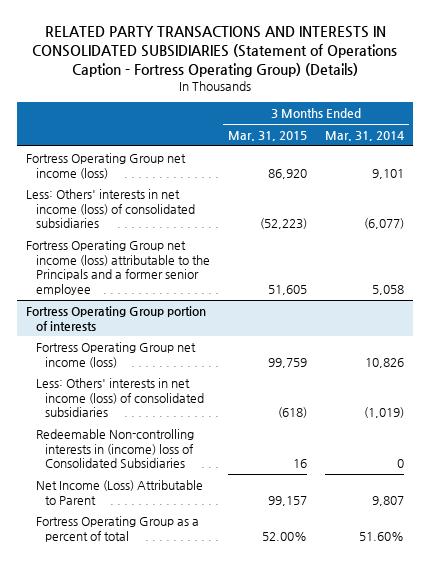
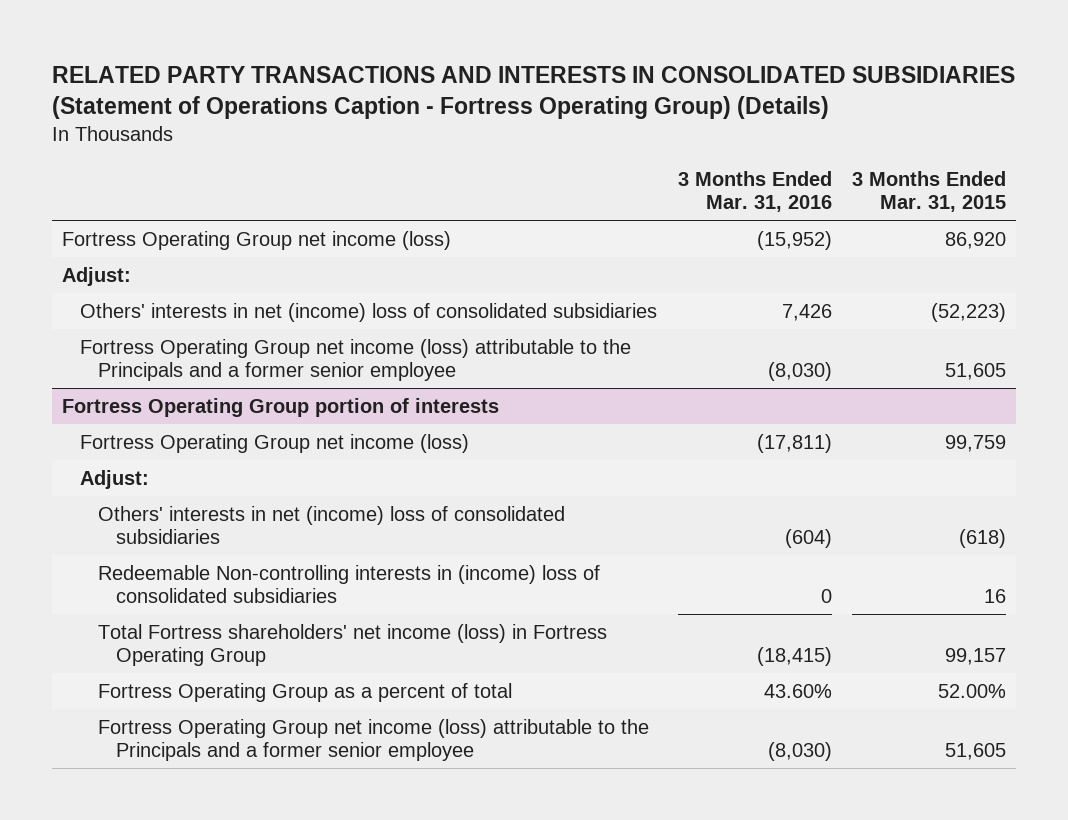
[325,131,405,142] Mar. 31, 2014 -> none
none -> [677,171,832,213] 3 Months Ended Mar. 31, 2016
none -> [62,267,132,287] Adjust:
[26,189,195,229] Less: Others' interests in net income (loss) of consolidated subsidiaries -> [80,303,658,323] Others' interests in net (income) loss of consolidated subsidiaries
none -> [80,470,150,490] Adjust:
[35,378,204,418] Less: Others' interests in net income (loss) of consolidated subsidiaries -> [98,506,566,545] Others' interests in net (income) loss of consolidated subsidiaries
[35,429,194,469] Redeemable Non-controlling interests in (income) loss of Consolidated Subsidiaries -> [98,565,601,604] Redeemable Non-controlling interests in (income) loss of consolidated subsidiaries
[35,480,203,505] Net Income (Loss) Attributable to Parent -> [98,624,608,667] Total Fortress shareholders' net income (loss) in Fortress Operating Group
none -> [98,719,650,762] Fortress Operating Group net income (loss) attributable to the Principals and a former senior employee

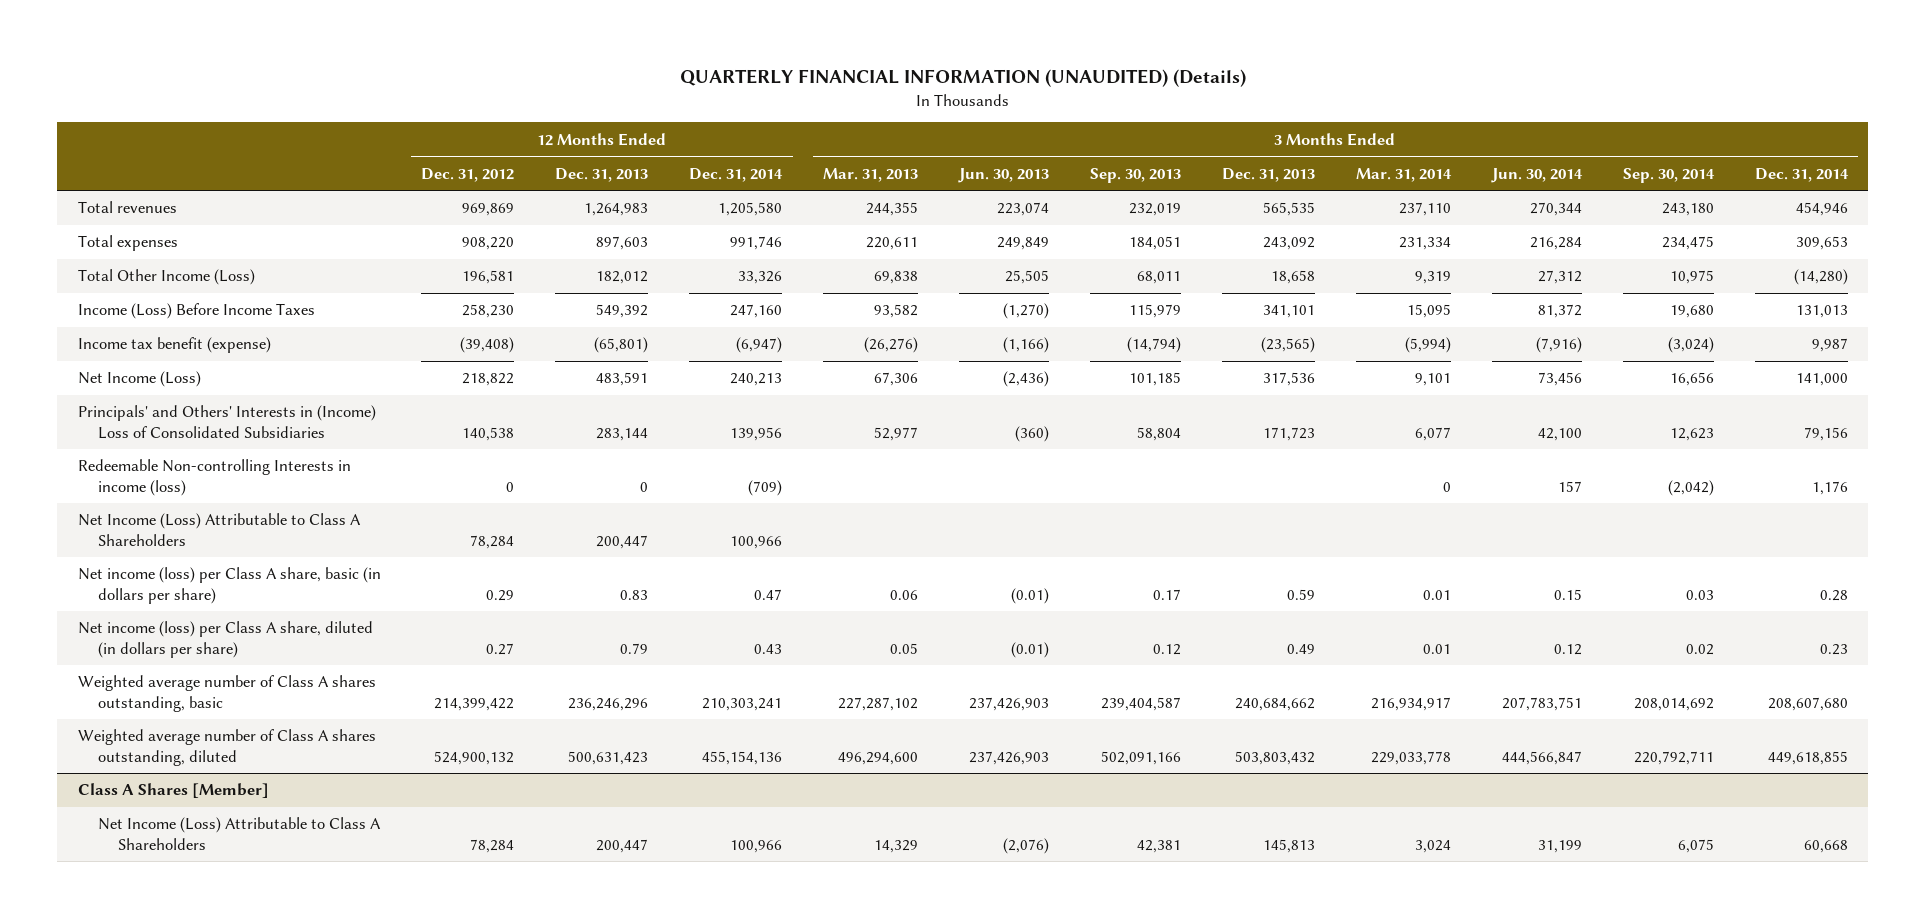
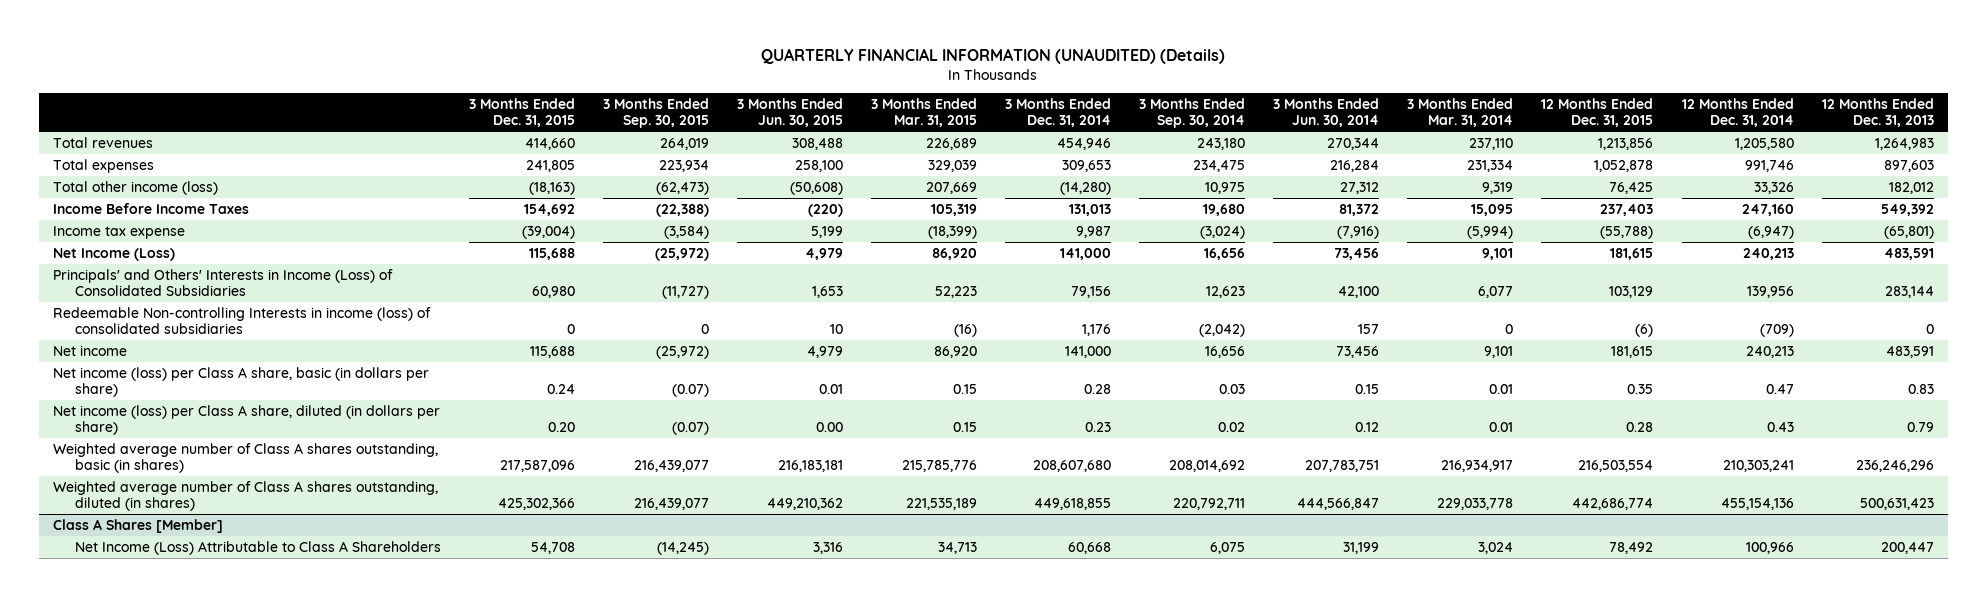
[421,167,515,182] Dec. 31, 2012 -> none
[823,167,919,182] Mar. 31, 2013 -> none
[958,167,1050,183] Jun. 30, 2013 -> none
[1090,167,1182,183] Sep. 30, 2013 -> none
[1221,167,1315,182] Dec. 31, 2013 -> none
none -> [468,98,575,128] 3 Months Ended Dec. 31, 2015
none -> [602,98,709,129] 3 Months Ended Sep. 30, 2015
none -> [736,98,843,128] 3 Months Ended Jun. 30, 2015
none -> [871,98,978,128] 3 Months Ended Mar. 31, 2015
none -> [1541,98,1654,128] 12 Months Ended Dec. 31, 2015
[77,269,255,286] Total Other Income (Loss) -> [53,180,219,195] Total other income (loss)
[77,303,315,320] Income (Loss) Before Income Taxes -> [53,202,250,214] Income Before Income Taxes
[77,337,271,354] Income tax benefit (expense) -> [53,225,186,239] Income tax expense
[77,513,361,546] Net Income (Loss) Attributable to Class A Shareholders -> none
[77,405,376,439] Principals' and Others' Interests in (Income) Loss of Consolidated Subsidiaries -> [53,268,394,297] Principals' and Others' Interests in Income (Loss) of Consolidated Subsidiaries
[77,459,351,496] Redeemable Non-controlling Interests in income (loss) -> [53,306,432,335] Redeemable Non-controlling Interests in income (loss) of consolidated subsidiaries
none -> [53,344,128,356] Net income
[77,675,376,712] Weighted average number of Class A shares outstanding, basic -> [53,442,439,474] Weighted average number of Class A shares outstanding, basic (in shares)
[77,729,376,766] Weighted average number of Class A shares outstanding, diluted -> [53,480,439,512] Weighted average number of Class A shares outstanding, diluted (in shares)

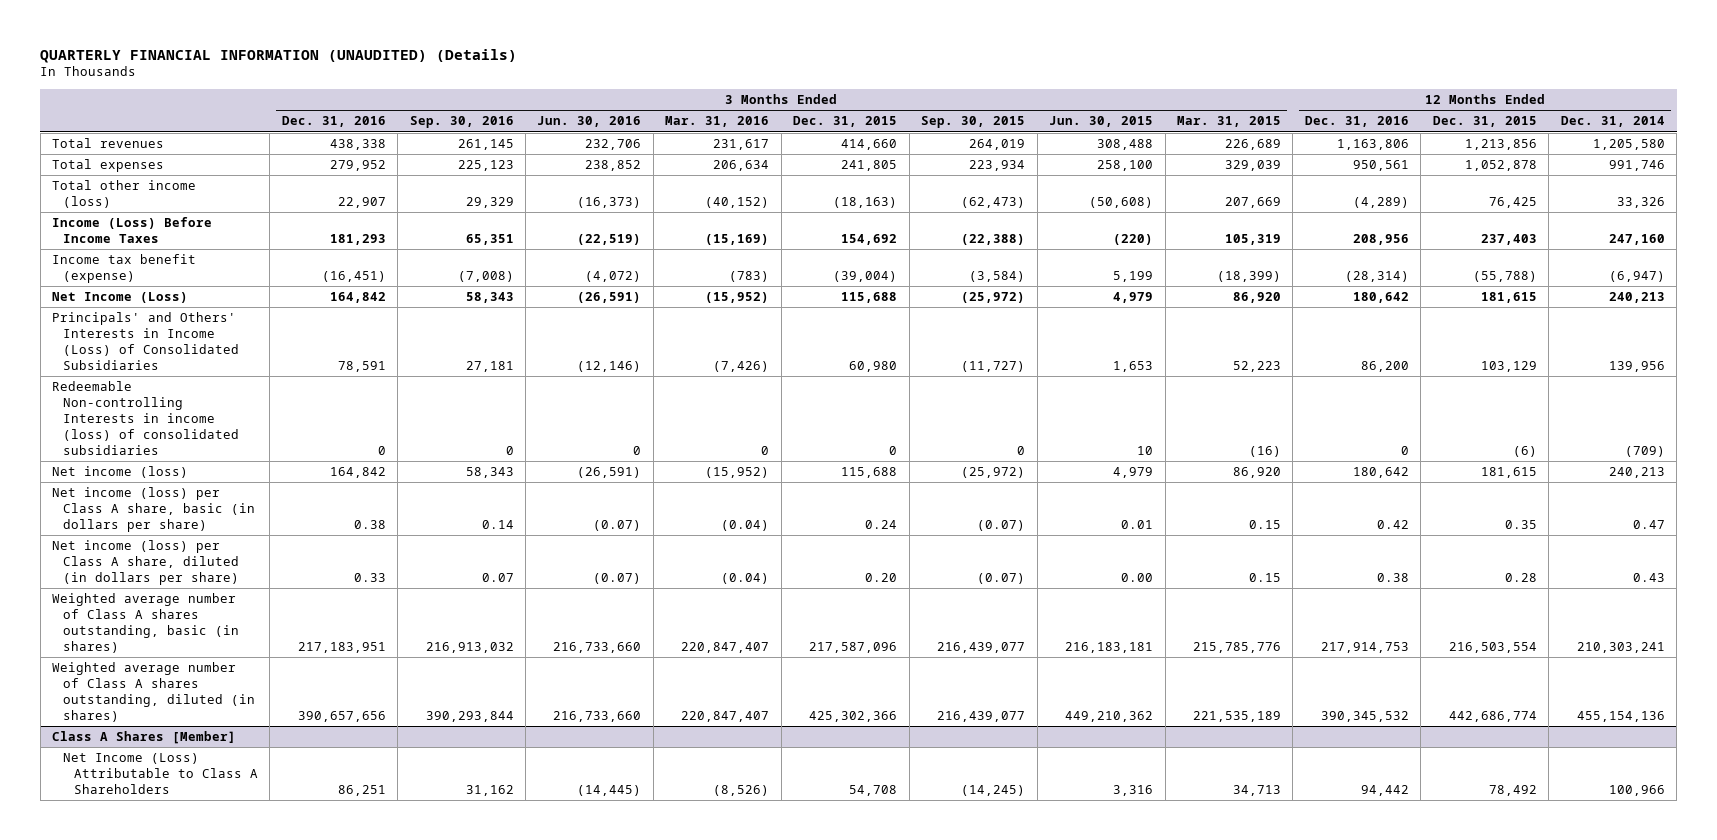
[1005,98,1112,128] 3 Months Ended Dec. 31, 2014 -> none
[1139,98,1246,129] 3 Months Ended Sep. 30, 2014 -> none
[1273,98,1380,128] 3 Months Ended Jun. 30, 2014 -> none
[1407,98,1514,128] 3 Months Ended Mar. 31, 2014 -> none
[1821,98,1934,128] 12 Months Ended Dec. 31, 2013 -> none
none -> [281,116,386,128] Dec. 31, 2016
none -> [409,116,514,129] Sep. 30, 2016
none -> [537,116,642,128] Jun. 30, 2016
none -> [665,116,770,128] Mar. 31, 2016
none -> [1304,116,1409,128] Dec. 31, 2016
[53,202,250,214] Income Before Income Taxes -> [52,217,213,244] Income (Loss) Before Income Taxes
[53,225,186,239] Income tax expense -> [52,254,197,284] Income tax benefit (expense)
[53,344,128,356] Net income -> [52,466,189,479] Net income (loss)

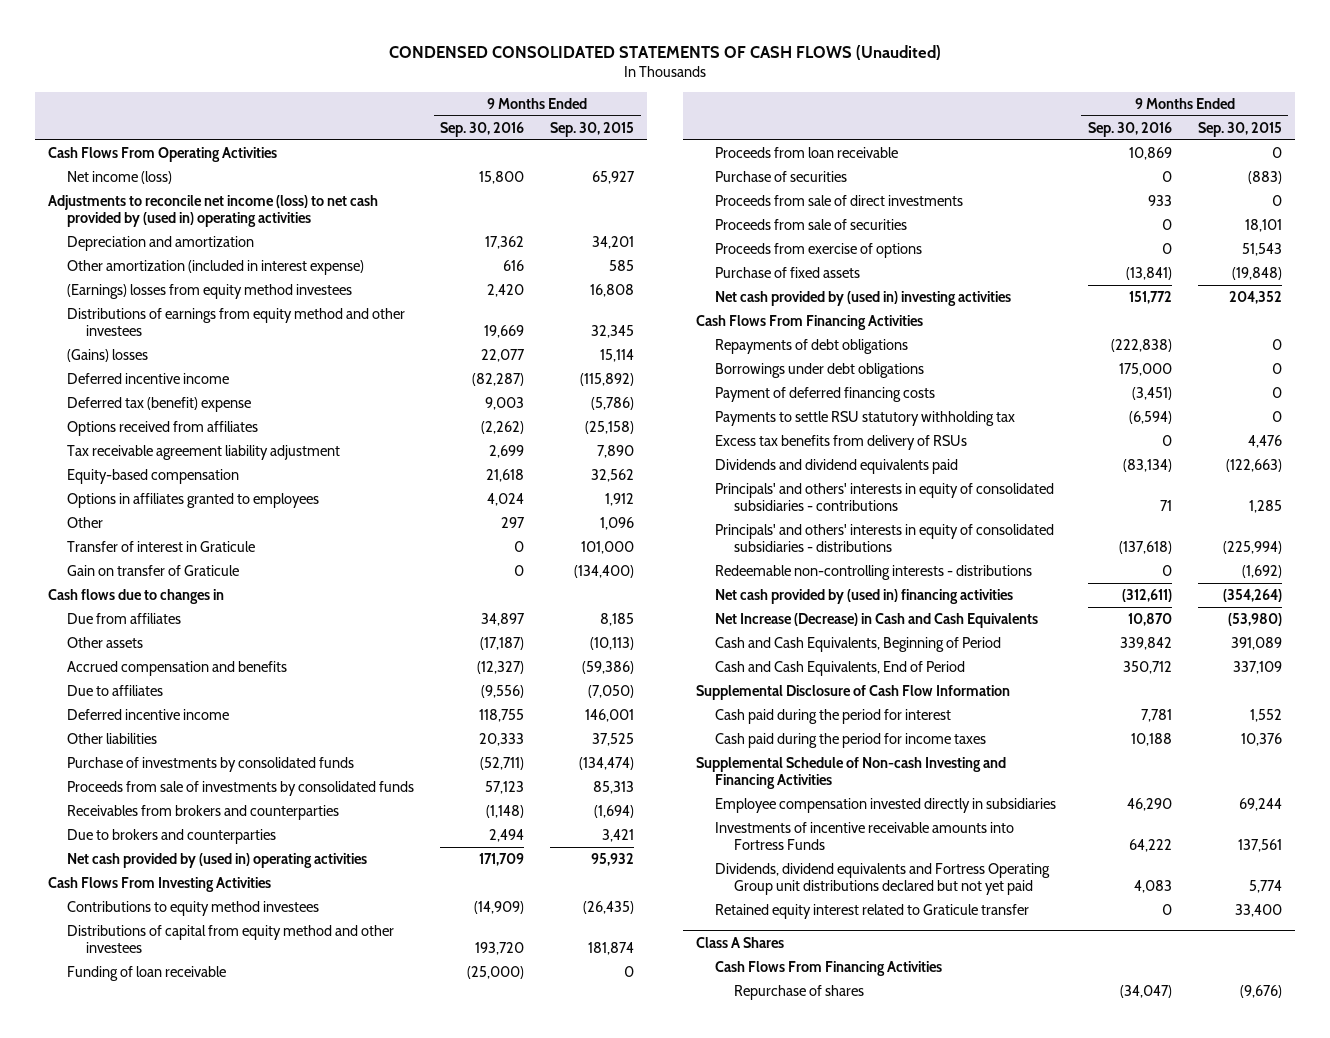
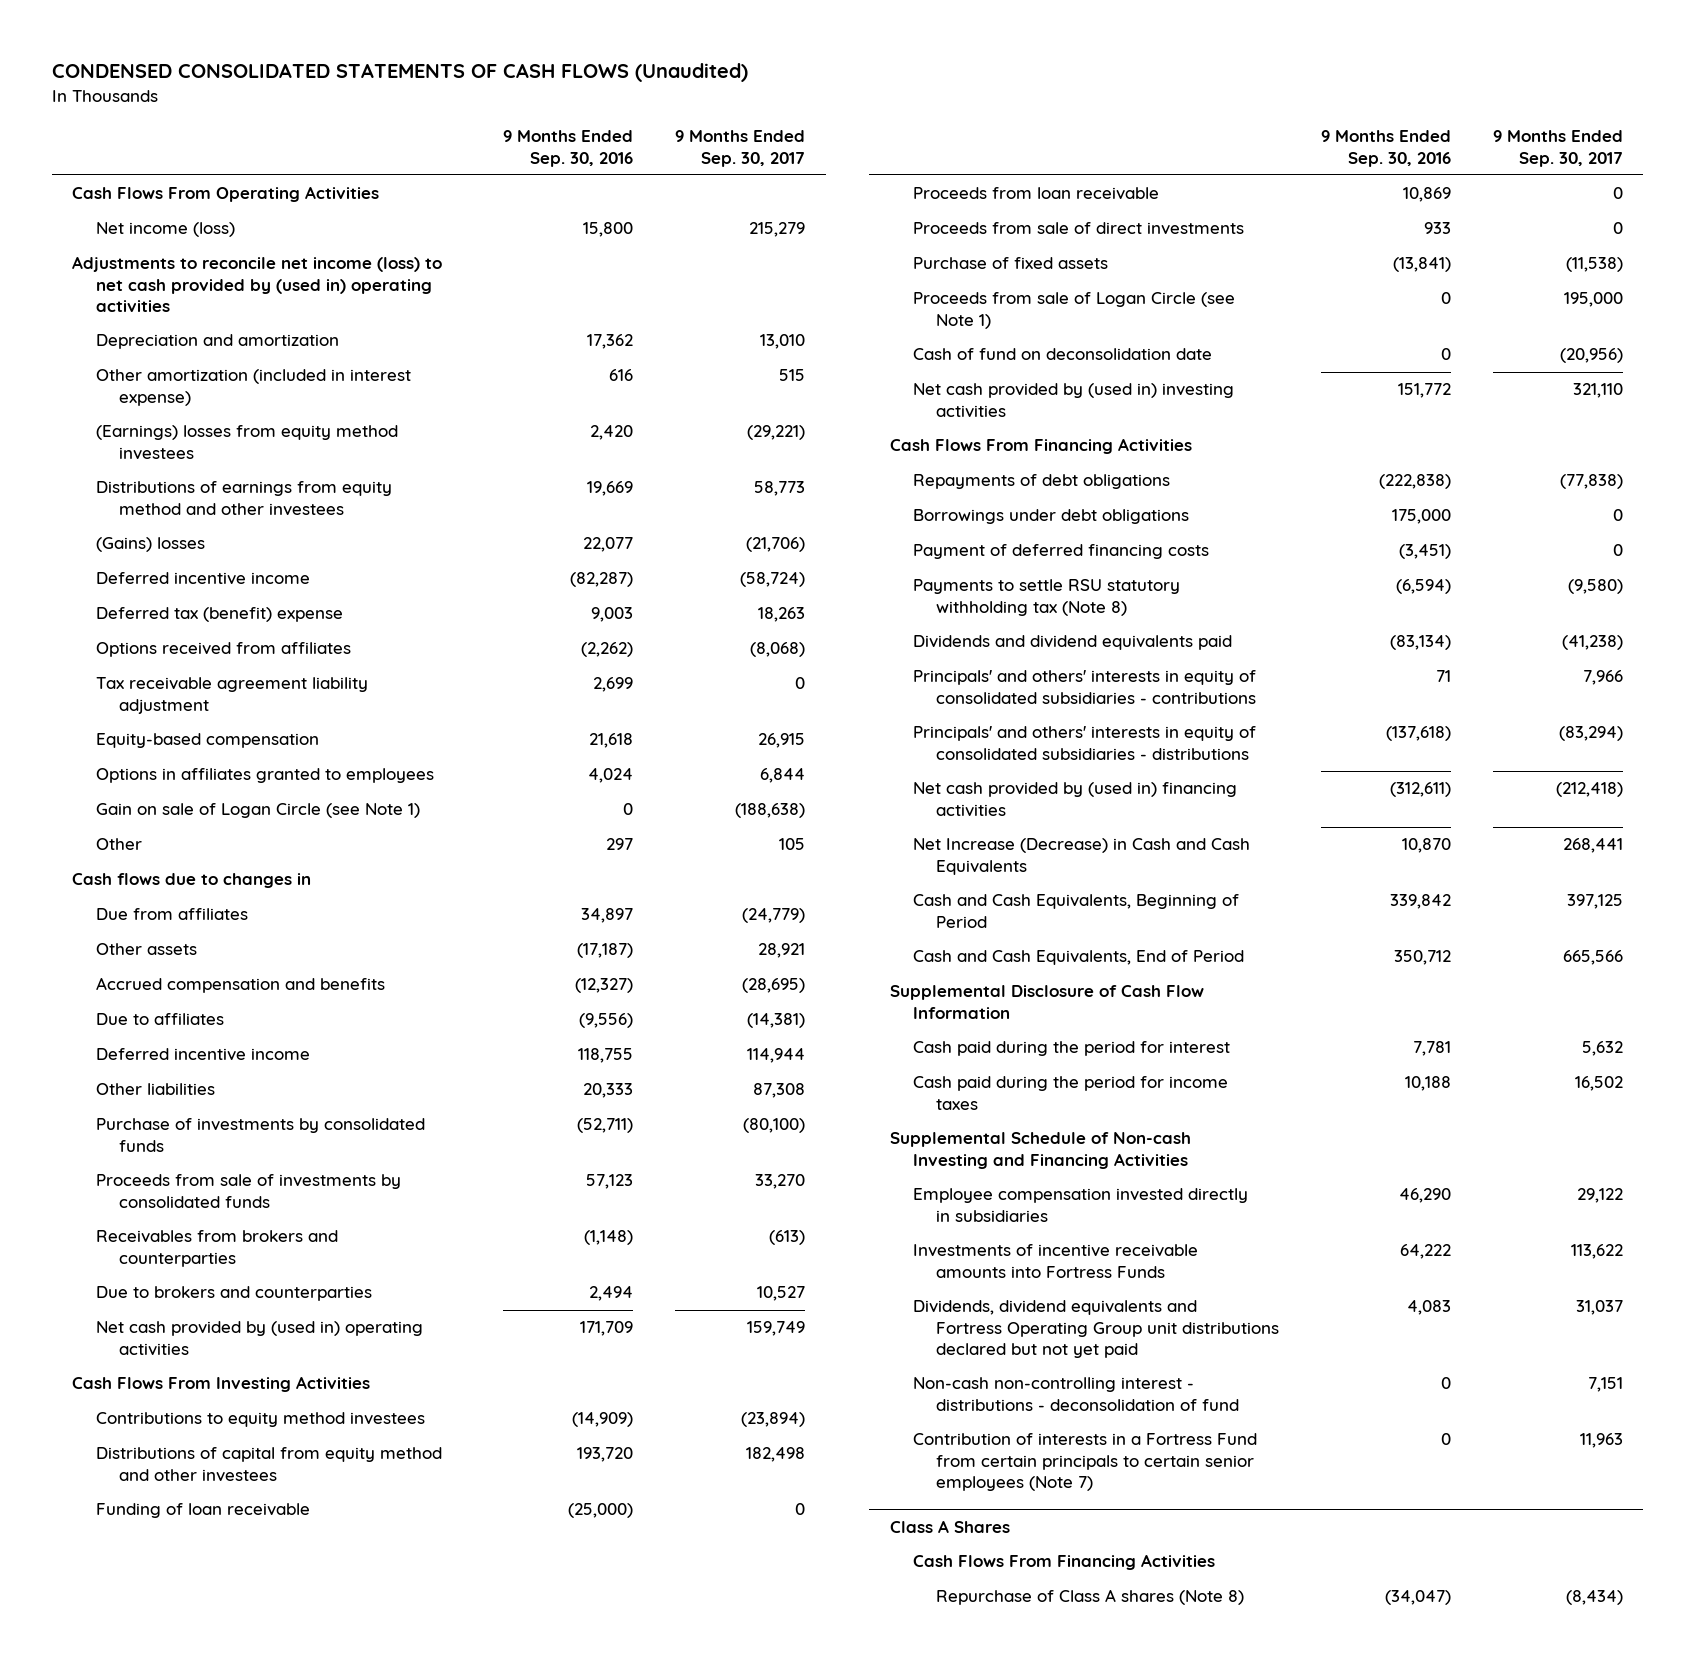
[550,121,635,137] Sep. 30, 2015 -> none
none -> [675,130,806,167] 9 Months Ended Sep. 30, 2017
none -> [95,803,420,819] Gain on sale of Logan Circle (see Note 1)
[67,541,256,553] Transfer of interest in Graticule -> none
[67,565,240,577] Gain on transfer of Graticule -> none
[714,171,847,183] Purchase of securities -> none
[714,219,907,231] Proceeds from sale of securities -> none
[714,243,922,259] Proceeds from exercise of options -> none
none -> [913,292,1236,329] Proceeds from sale of Logan Circle (see Note 1)
none -> [913,348,1213,361] Cash of fund on deconsolidation date
[714,435,967,451] Excess tax benefits from delivery of RSUs -> none
[714,411,1015,427] Payments to settle RSU statutory withholding tax -> [913,579,1181,616] Payments to settle RSU statutory withholding tax (Note 8)
[714,565,1032,581] Redeemable non-controlling interests - distributions -> none
[714,904,1029,920] Retained equity interest related to Graticule transfer -> none
none -> [913,1377,1240,1411] Non-cash non-controlling interest - distributions - deconsolidation of fund
none -> [913,1433,1258,1492] Contribution of interests in a Fortress Fund from certain principals to certain senior employees (Note 7)
[733,985,864,1001] Repurchase of shares -> [936,1589,1245,1606] Repurchase of Class A shares (Note 8)

